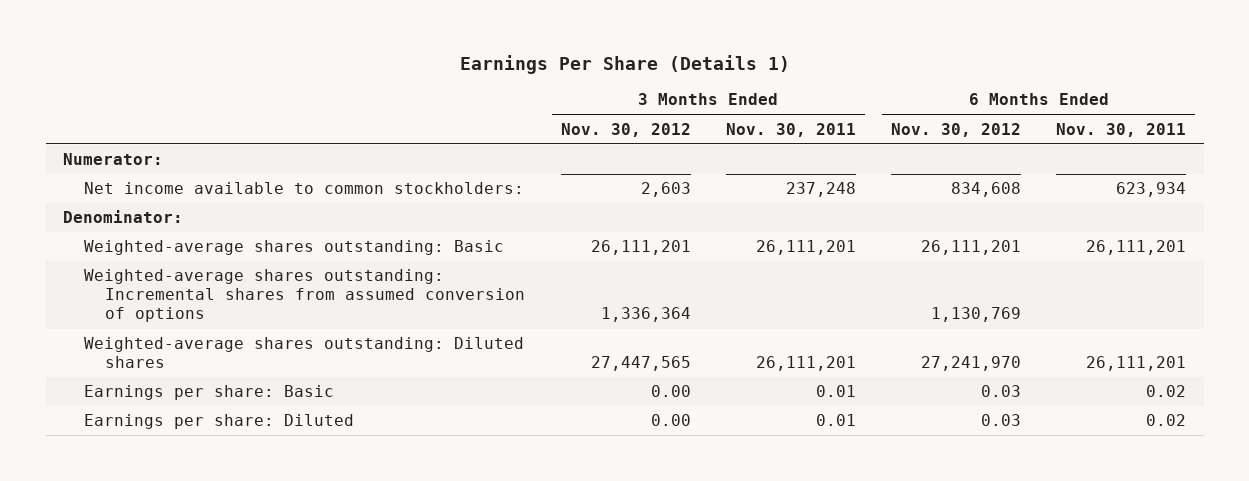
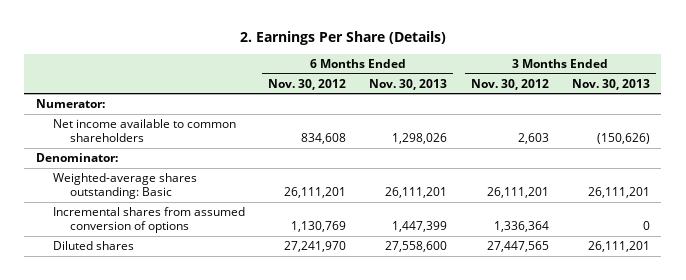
[459,54,790,74] Earnings Per Share (Details 1) -> [239,31,446,46] 2. Earnings Per Share (Details)
[725,122,856,137] Nov. 30, 2011 -> none
[1056,122,1187,137] Nov. 30, 2011 -> none
none -> [369,78,448,90] Nov. 30, 2013
none -> [571,78,650,90] Nov. 30, 2013
[84,182,525,195] Net income available to common stockholders: -> [52,118,236,143] Net income available to common shareholders
[84,385,335,401] Earnings per share: Basic -> none
[84,414,355,430] Earnings per share: Diluted -> none
[84,269,526,323] Weighted-average shares outstanding: Incremental shares from assumed conversion of options -> [52,206,245,234] Incremental shares from assumed conversion of options
[84,337,525,369] Weighted-average shares outstanding: Diluted shares -> [52,240,134,250] Diluted shares

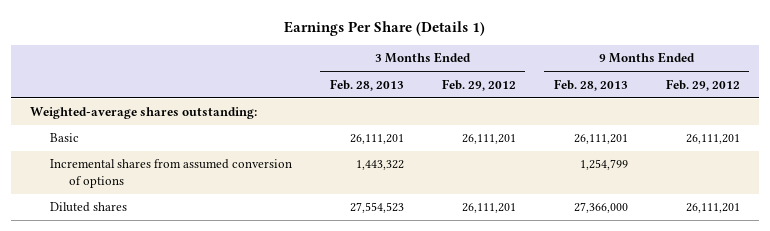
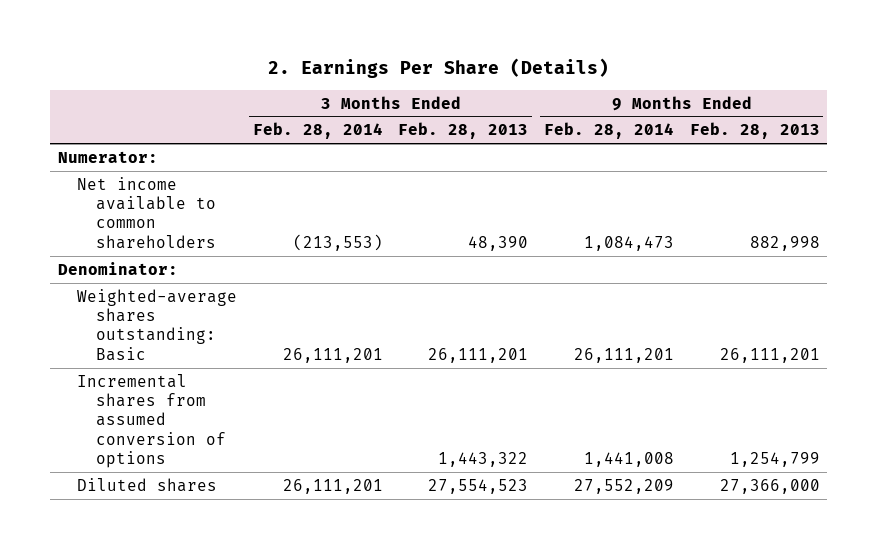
[283,20,485,36] Earnings Per Share (Details 1) -> [267,58,609,79] 2. Earnings Per Share (Details)
[441,78,516,91] Feb. 29, 2012 -> none
[665,78,740,91] Feb. 29, 2012 -> none
none -> [252,122,383,140] Feb. 28, 2014
none -> [543,122,674,140] Feb. 28, 2014
none -> [58,150,159,163] Numerator:
none -> [77,176,217,249] Net income available to common shareholders
[30,107,258,120] Weighted-average shares outstanding: -> [58,261,179,275] Denominator:
[49,133,79,143] Basic -> [77,288,238,361] Weighted-average shares outstanding: Basic

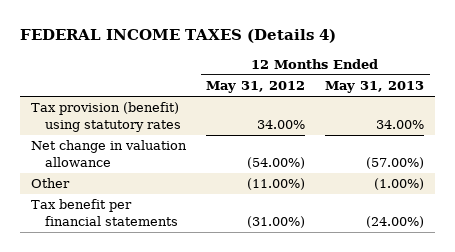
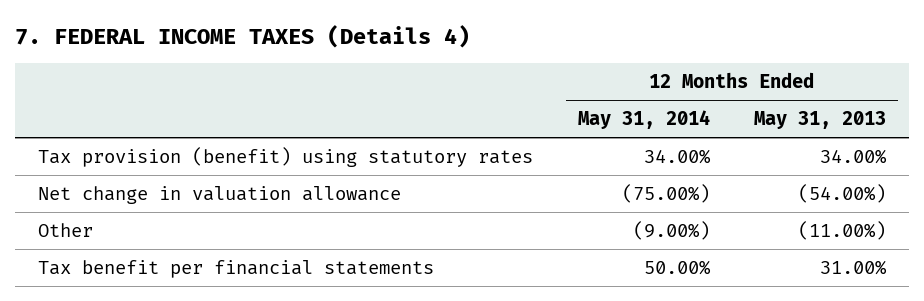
[20,29,337,44] FEDERAL INCOME TAXES (Details 4) -> [15,25,471,49] 7. FEDERAL INCOME TAXES (Details 4)
[206,81,306,94] May 31, 2012 -> none
none -> [577,110,710,130] May 31, 2014
[366,157,425,170] (57.00%) -> [798,184,887,204] (54.00%)
[374,178,425,191] (1.00%) -> [798,221,887,241] (11.00%)
[366,216,425,229] (24.00%) -> [820,260,888,276] 31.00%

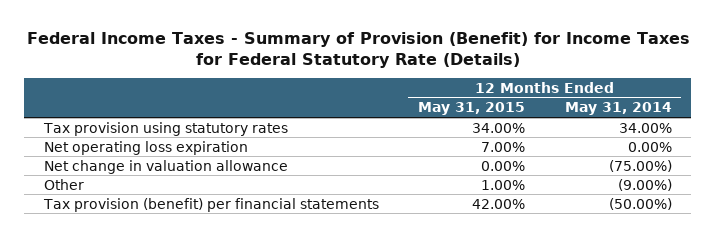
[15,25,471,49] 7. FEDERAL INCOME TAXES (Details 4) -> [26,32,690,69] Federal Income Taxes - Summary of Provision (Benefit) for Income Taxes for Federal Statutory Rate (Details)
[754,111,887,130] May 31, 2013 -> none
none -> [418,102,526,116] May 31, 2015
[37,147,533,168] Tax provision (benefit) using statutory rates -> [42,121,288,136] Tax provision using statutory rates
none -> [43,140,248,155] Net operating loss expiration
[37,260,434,279] Tax benefit per financial statements -> [42,197,379,212] Tax provision (benefit) per financial statements
[643,260,711,276] 50.00% -> [608,197,672,210] (50.00%)

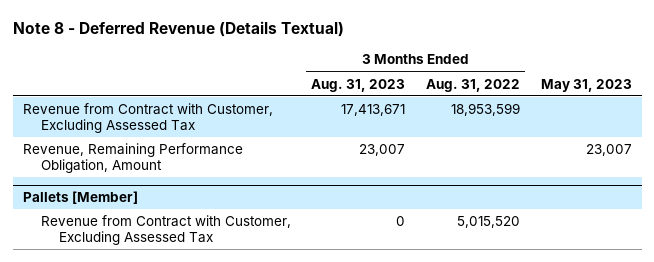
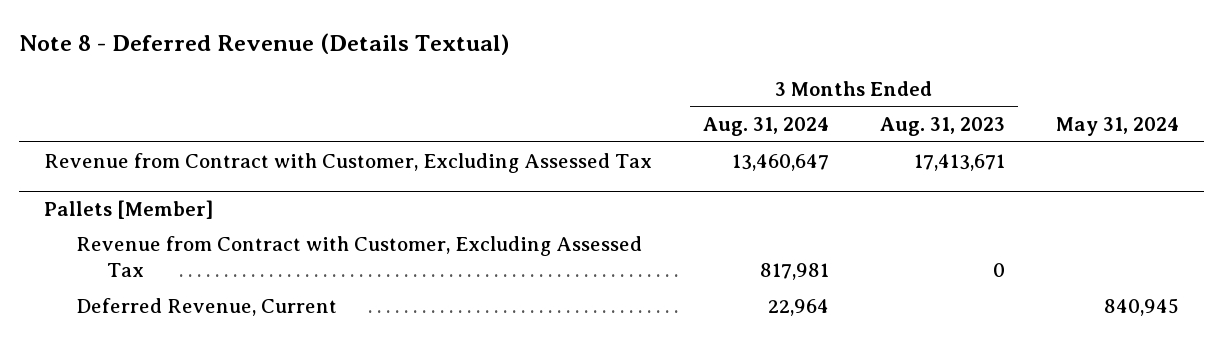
[425,78,520,92] Aug. 31, 2022 -> none
[540,78,632,92] May 31, 2023 -> none
none -> [703,117,830,137] Aug. 31, 2024
none -> [1055,117,1179,137] May 31, 2024
[22,143,243,174] Revenue, Remaining Performance Obligation, Amount -> none
none -> [75,297,337,316] Deferred Revenue, Current

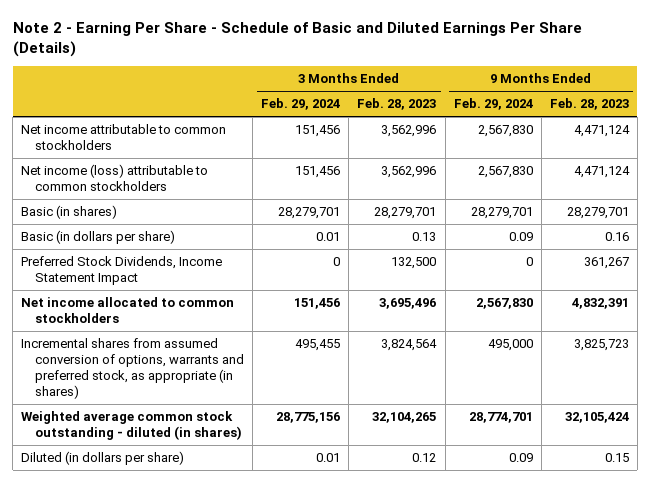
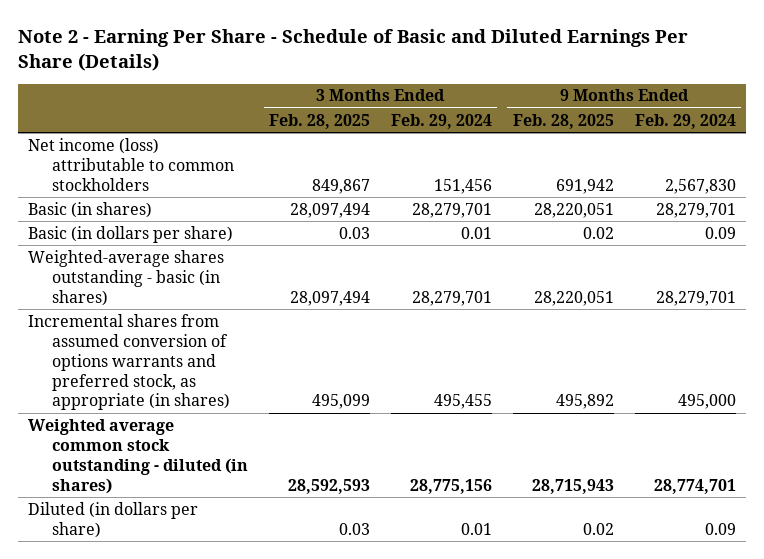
[357,98,437,111] Feb. 28, 2023 -> none
[549,98,629,111] Feb. 28, 2023 -> none
none -> [268,113,370,129] Feb. 28, 2025
none -> [512,113,614,129] Feb. 28, 2025
[21,124,227,151] Net income attributable to common stockholders -> none
[21,256,223,286] Preferred Stock Dividends, Income Statement Impact -> none
[21,297,235,324] Net income allocated to common stockholders -> none
none -> [28,249,225,306] Weighted-average shares outstanding - basic (in shares)
[21,338,245,399] Incremental shares from assumed conversion of options, warrants and preferred stock, as appropriate (in shares) -> [28,313,230,411] Incremental shares from assumed conversion of options warrants and preferred stock, as appropriate (in shares)

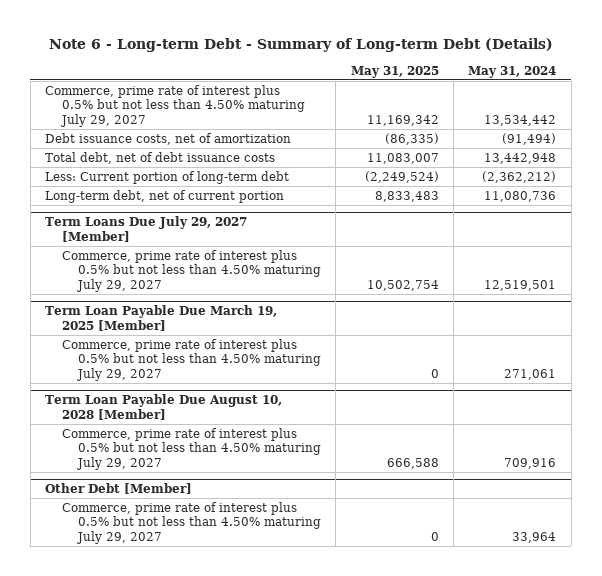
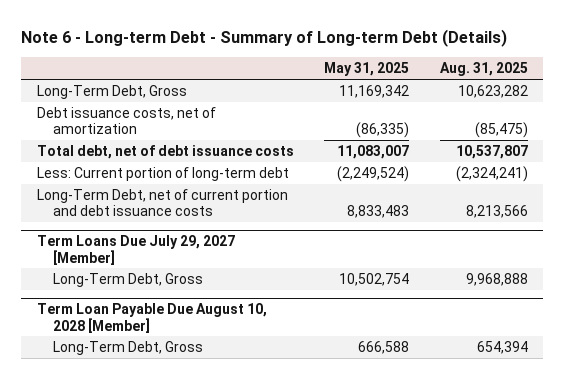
[468,65,557,78] May 31, 2024 -> none
none -> [439,62,528,77] Aug. 31, 2025
[45,84,305,128] Commerce, prime rate of interest plus 0.5% but not less than 4.50% maturing July 29, 2027 -> [36,84,187,99] Long-Term Debt, Gross
[45,189,285,203] Long-term debt, net of current portion -> [36,188,288,217] Long-Term Debt, net of current portion and debt issuance costs
[45,305,278,331] Term Loan Payable Due March 19, 2025 [Member] -> none
[61,338,322,382] Commerce, prime rate of interest plus 0.5% but not less than 4.50% maturing July 29, 2027 -> none
[61,249,322,293] Commerce, prime rate of interest plus 0.5% but not less than 4.50% maturing July 29, 2027 -> [53,272,204,287] Long-Term Debt, Gross
[45,483,193,495] Other Debt [Member] -> none
[61,501,322,545] Commerce, prime rate of interest plus 0.5% but not less than 4.50% maturing July 29, 2027 -> none
[61,427,322,471] Commerce, prime rate of interest plus 0.5% but not less than 4.50% maturing July 29, 2027 -> [53,340,204,355] Long-Term Debt, Gross

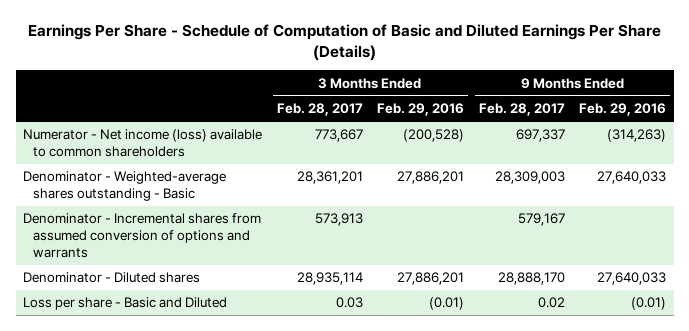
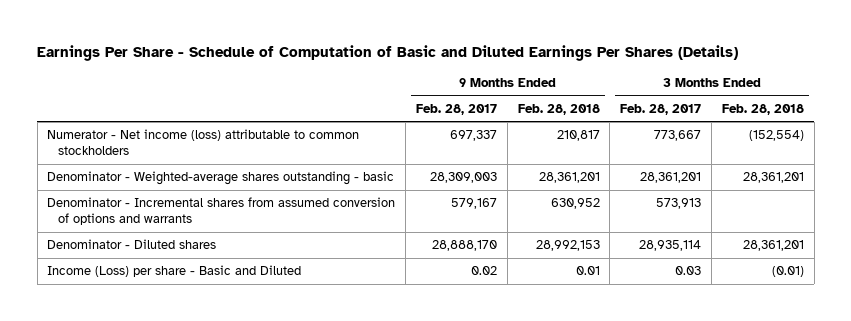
[27,24,661,62] Earnings Per Share - Schedule of Computation of Basic and Diluted Earnings Per Share (Details) -> [37,44,739,61] Earnings Per Share - Schedule of Computation of Basic and Diluted Earnings Per Shares (Details)
[377,103,465,117] Feb. 29, 2016 -> none
[579,103,667,117] Feb. 29, 2016 -> none
none -> [517,103,600,115] Feb. 28, 2018
none -> [721,103,804,115] Feb. 28, 2018
[22,129,262,158] Numerator - Net income (loss) available to common shareholders -> [47,129,360,156] Numerator - Net income (loss) attributable to common stockholders
[22,171,226,202] Denominator - Weighted-average shares outstanding - Basic -> [47,171,395,186] Denominator - Weighted-average shares outstanding - basic
[22,297,227,311] Loss per share - Basic and Diluted -> [47,265,302,278] Income (Loss) per share - Basic and Diluted

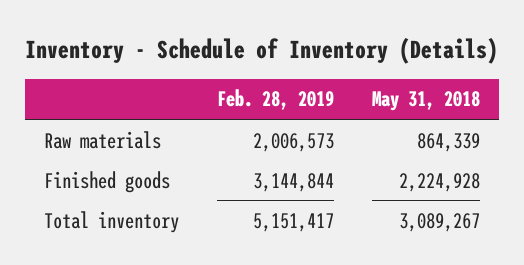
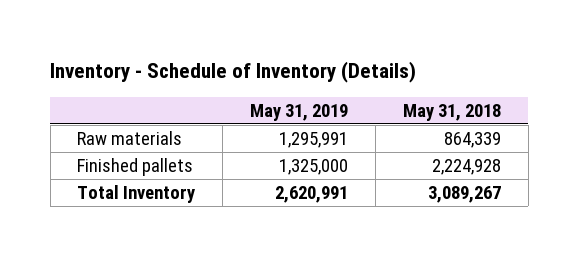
[216,89,334,111] Feb. 28, 2019 -> none
none -> [250,103,349,121] May 31, 2019
[43,170,170,193] Finished goods -> [77,158,194,177] Finished pallets
[43,210,179,233] Total inventory -> [77,185,196,204] Total Inventory

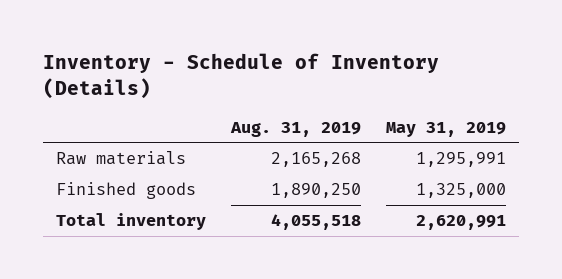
[402,103,501,121] May 31, 2018 -> none
none -> [229,121,361,137] Aug. 31, 2019
[77,158,194,177] Finished pallets -> [55,182,196,200] Finished goods
[77,185,196,204] Total Inventory -> [55,213,206,231] Total inventory

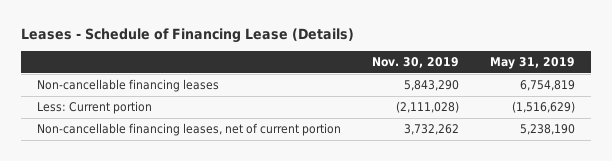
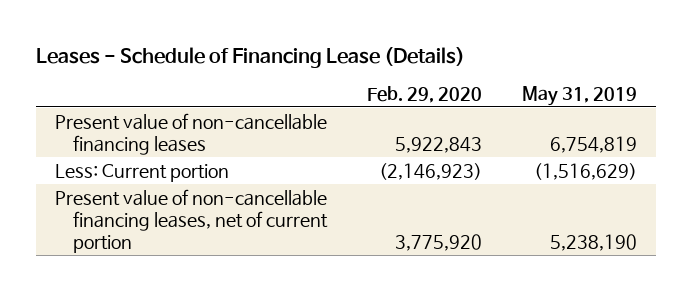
[372,56,460,68] Nov. 30, 2019 -> none
none -> [367,85,483,103] Feb. 29, 2020
[36,79,219,93] Non-cancellable financing leases -> [55,112,328,155] Present value of non-cancellable financing leases
[36,123,341,137] Non-cancellable financing leases, net of current portion -> [55,188,329,253] Present value of non-cancellable financing leases, net of current portion

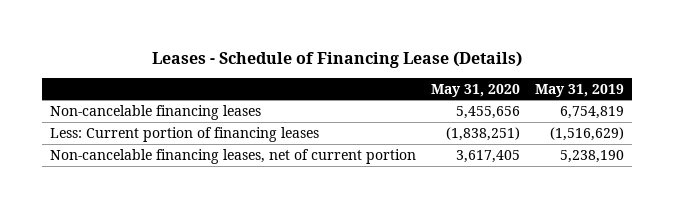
[367,85,483,103] Feb. 29, 2020 -> none
none -> [430,83,520,97] May 31, 2020
[55,112,328,155] Present value of non-cancellable financing leases -> [49,104,261,120] Non-cancelable financing leases
[55,163,230,182] Less: Current portion -> [49,126,319,142] Less: Current portion of financing leases
[55,188,329,253] Present value of non-cancellable financing leases, net of current portion -> [49,148,416,164] Non-cancelable financing leases, net of current portion

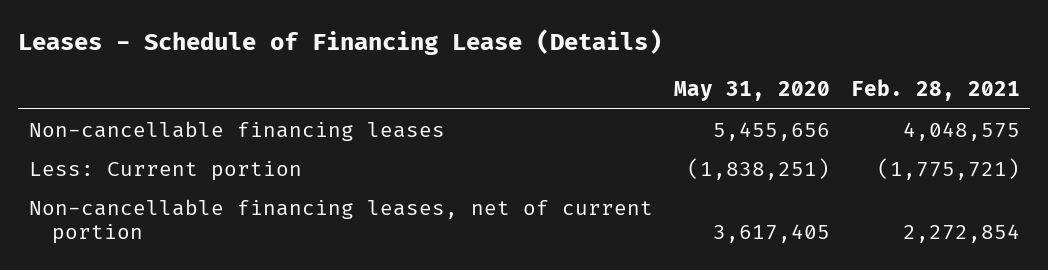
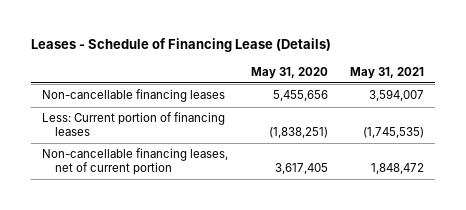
[850,79,1020,102] Feb. 28, 2021 -> none
none -> [350,66,425,79] May 31, 2021
[28,160,302,181] Less: Current portion -> [42,112,226,137] Less: Current portion of financing leases

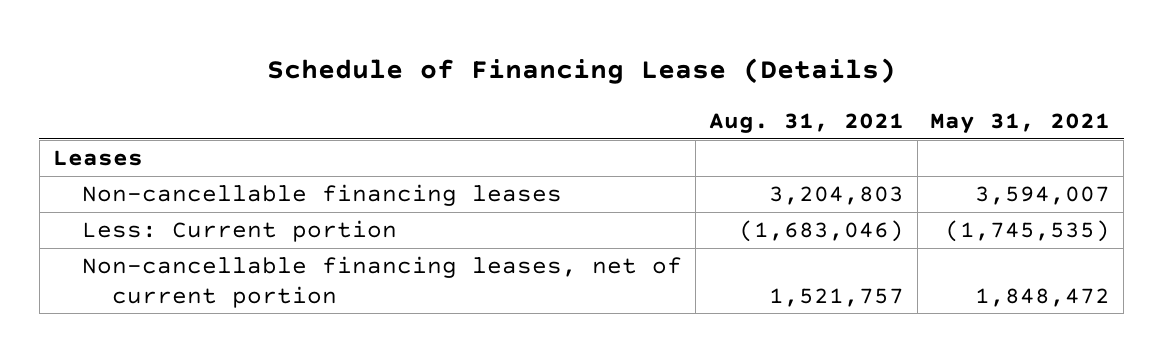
[30,37,331,52] Leases - Schedule of Financing Lease (Details) -> [266,57,896,84] Schedule of Financing Lease (Details)
[250,66,328,79] May 31, 2020 -> none
none -> [708,112,904,133] Aug. 31, 2021
none -> [52,150,143,167] Leases
[42,112,226,137] Less: Current portion of financing leases -> [82,220,398,243] Less: Current portion

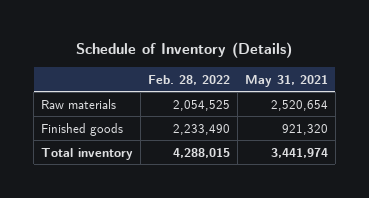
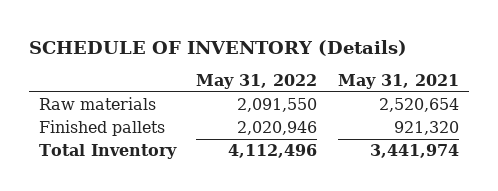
[76,41,293,58] Schedule of Inventory (Details) -> [29,39,408,56] SCHEDULE OF INVENTORY (Details)
[147,74,230,85] Feb. 28, 2022 -> none
none -> [196,74,318,90] May 31, 2022
[41,122,124,136] Finished goods -> [39,120,166,137] Finished pallets
[41,147,134,160] Total inventory -> [39,144,178,160] Total Inventory

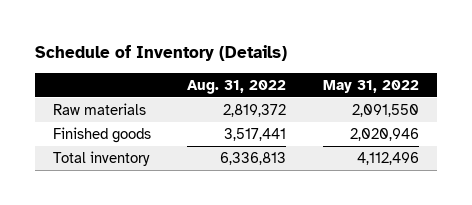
[29,39,408,56] SCHEDULE OF INVENTORY (Details) -> [34,45,287,62] Schedule of Inventory (Details)
[337,74,459,90] May 31, 2021 -> none
none -> [187,80,287,95] Aug. 31, 2022
[39,120,166,137] Finished pallets -> [53,127,152,144] Finished goods
[39,144,178,160] Total Inventory -> [53,151,151,167] Total inventory

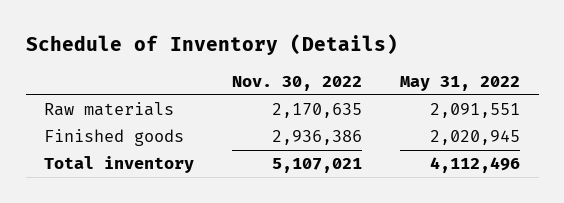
[187,80,287,95] Aug. 31, 2022 -> none
none -> [232,76,363,92] Nov. 30, 2022
[351,104,419,118] 2,091,550 -> [429,103,520,119] 2,091,551
[349,128,419,142] 2,020,946 -> [429,130,520,146] 2,020,945

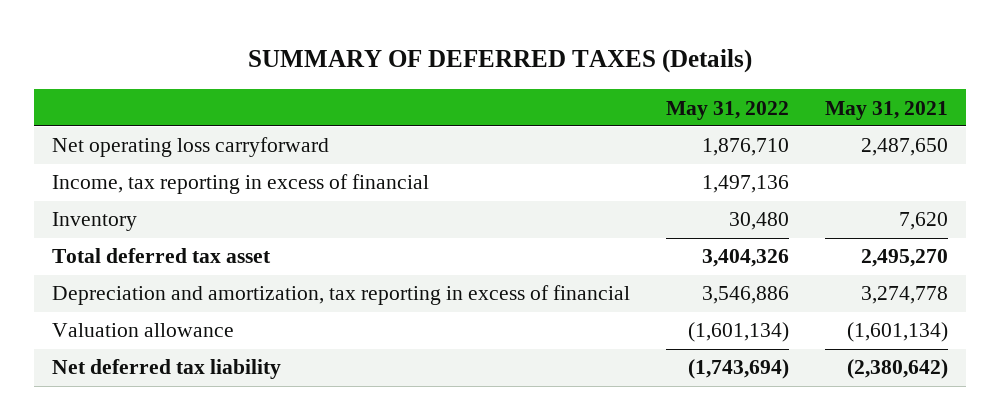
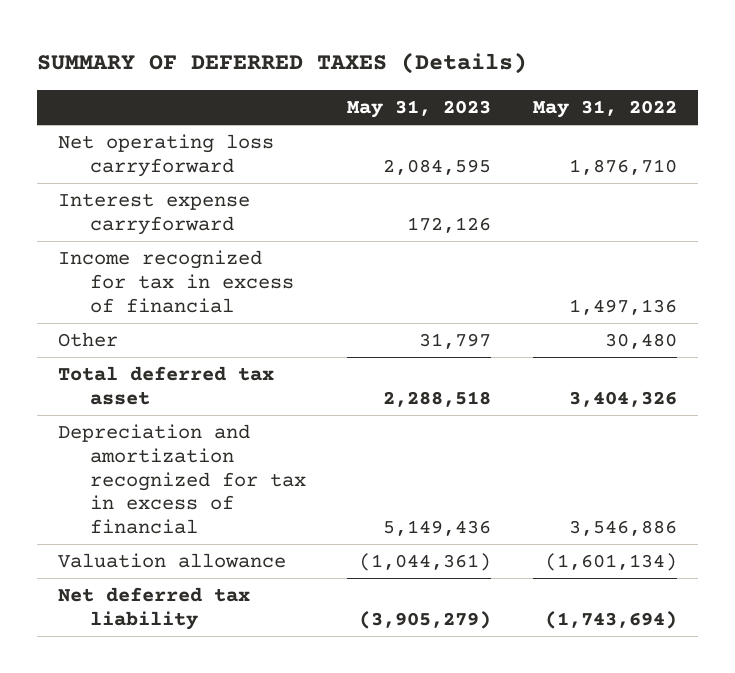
[825,100,949,120] May 31, 2021 -> none
none -> [347,99,492,118] May 31, 2023
none -> [58,192,251,235] Interest expense carryforward
[51,174,429,195] Income, tax reporting in excess of financial -> [58,249,294,313] Income recognized for tax in excess of financial
[51,212,137,232] Inventory -> [58,331,119,347] Other
[51,285,630,306] Depreciation and amortization, tax reporting in excess of financial -> [58,423,306,535] Depreciation and amortization recognized for tax in excess of financial

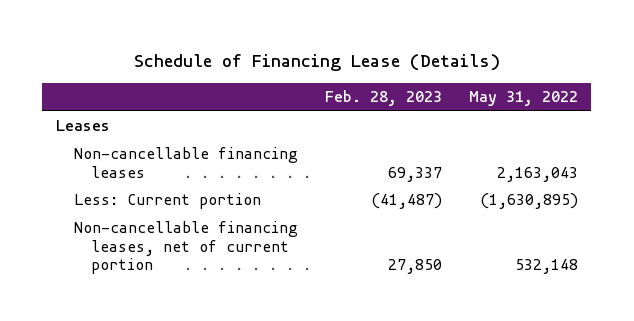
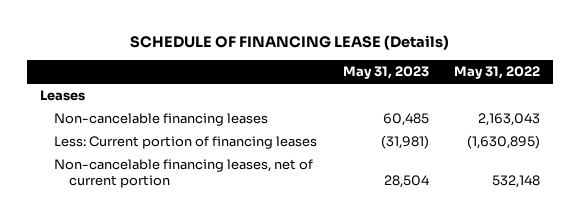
[133,54,500,72] Schedule of Financing Lease (Details) -> [130,35,450,51] SCHEDULE OF FINANCING LEASE (Details)
[324,90,442,107] Feb. 28, 2023 -> none
none -> [342,66,429,80] May 31, 2023
[73,147,298,178] Non-cancellable financing leases -> [54,113,269,127] Non-cancelable financing leases
[73,193,261,210] Less: Current portion -> [54,136,318,150] Less: Current portion of financing leases
[73,221,298,275] Non-cancellable financing leases, net of current portion -> [54,159,314,189] Non-cancelable financing leases, net of current portion

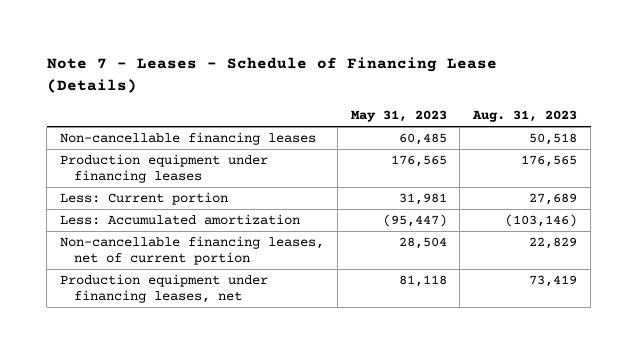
[130,35,450,51] SCHEDULE OF FINANCING LEASE (Details) -> [46,57,497,94] Note 7 - Leases - Schedule of Financing Lease (Details)
[454,66,541,80] May 31, 2022 -> none
none -> [472,110,578,123] Aug. 31, 2023
[40,90,86,102] Leases -> none
[54,113,269,127] Non-cancelable financing leases -> [59,132,316,146] Non-cancellable financing leases
none -> [59,154,268,184] Production equipment under financing leases
[54,136,318,150] Less: Current portion of financing leases -> [59,192,228,206] Less: Current portion
[380,135,429,150] (31,981) -> [398,193,447,206] 31,981
none -> [59,214,300,226] Less: Accumulated amortization
[54,159,314,189] Non-cancelable financing leases, net of current portion -> [59,236,324,266] Non-cancellable financing leases, net of current portion
none -> [59,274,268,304] Production equipment under financing leases, net

